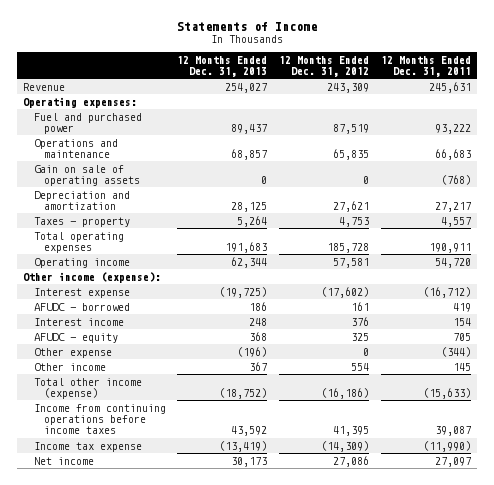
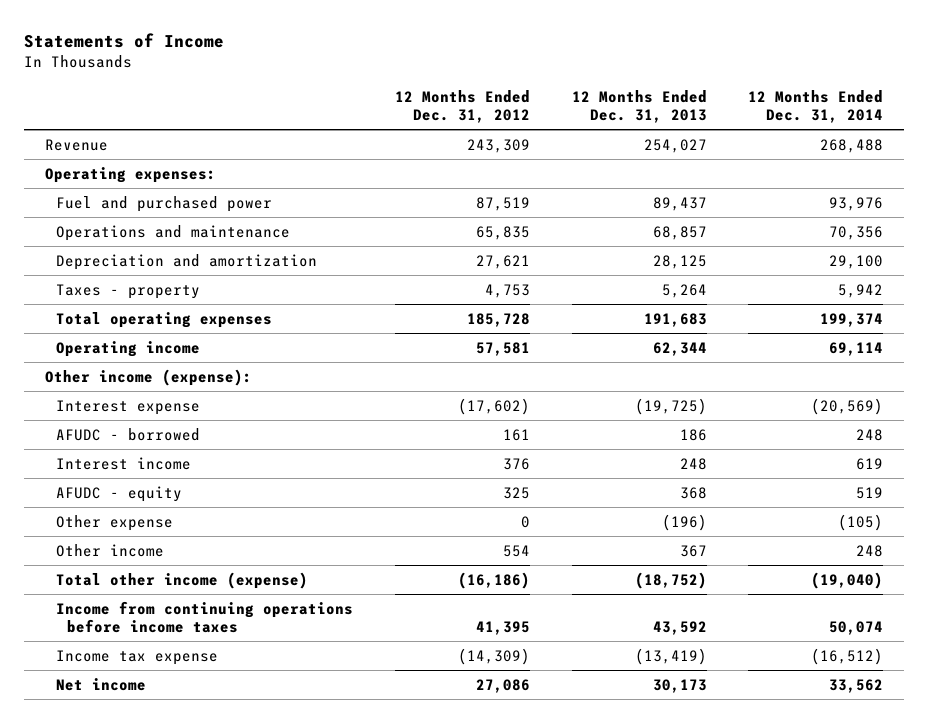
[380,55,471,78] 12 Months Ended Dec. 31, 2011 -> none
none -> [748,89,884,123] 12 Months Ended Dec. 31, 2014
[33,164,141,186] Gain on sale of operating assets -> none

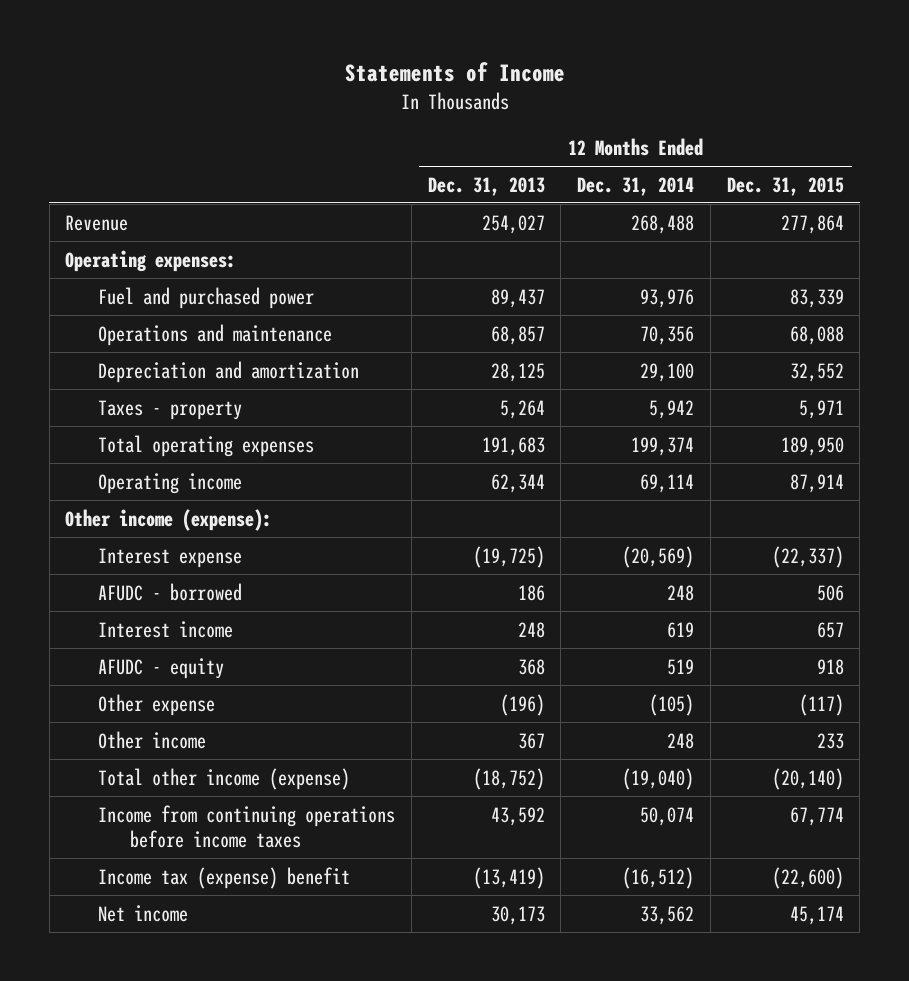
[394,89,530,123] 12 Months Ended Dec. 31, 2012 -> none
none -> [726,176,844,196] Dec. 31, 2015
[56,649,219,665] Income tax expense -> [97,866,350,889] Income tax (expense) benefit

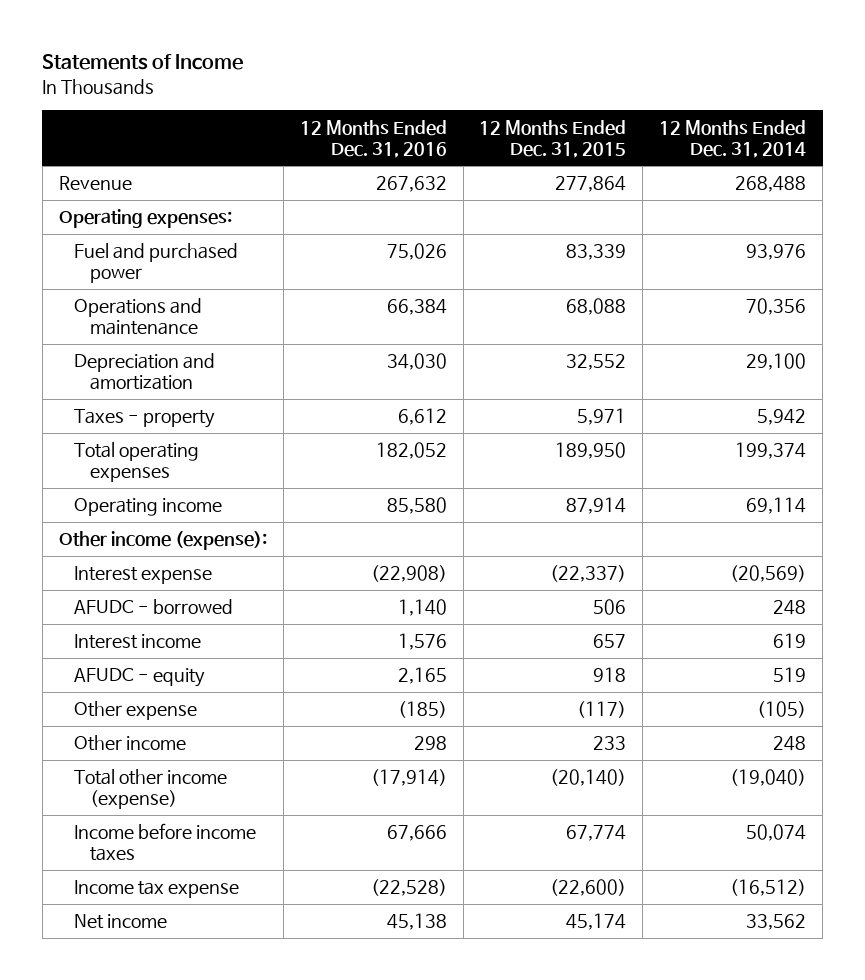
[427,176,545,196] Dec. 31, 2013 -> none
none -> [299,119,447,158] 12 Months Ended Dec. 31, 2016
[97,804,395,849] Income from continuing operations before income taxes -> [74,823,257,862] Income before income taxes
[97,866,350,889] Income tax (expense) benefit -> [74,880,240,899] Income tax expense

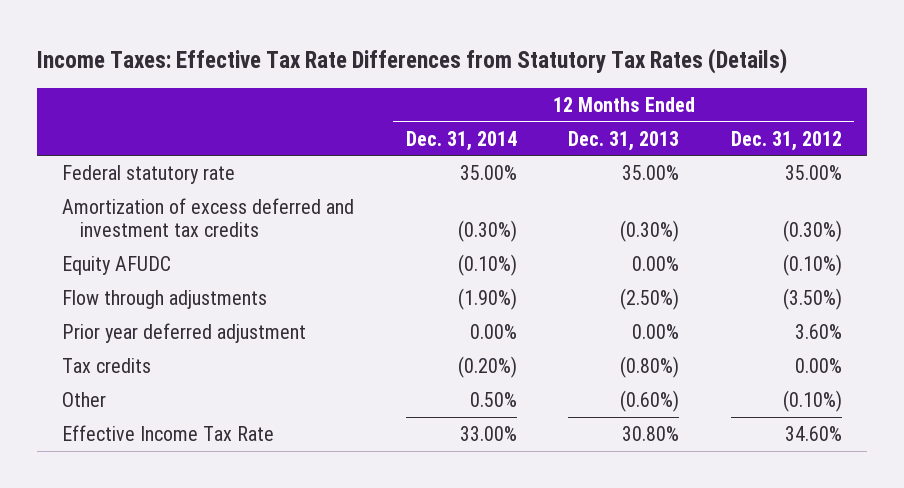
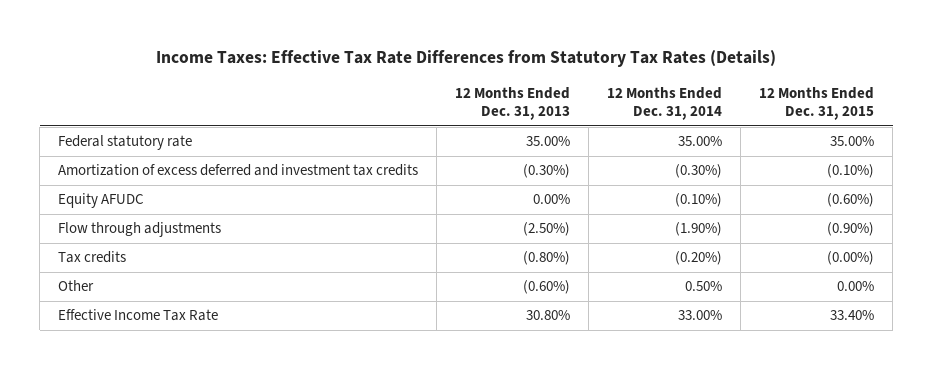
[730,130,842,151] Dec. 31, 2012 -> none
none -> [759,86,875,121] 12 Months Ended Dec. 31, 2015
[62,322,307,343] Prior year deferred adjustment -> none

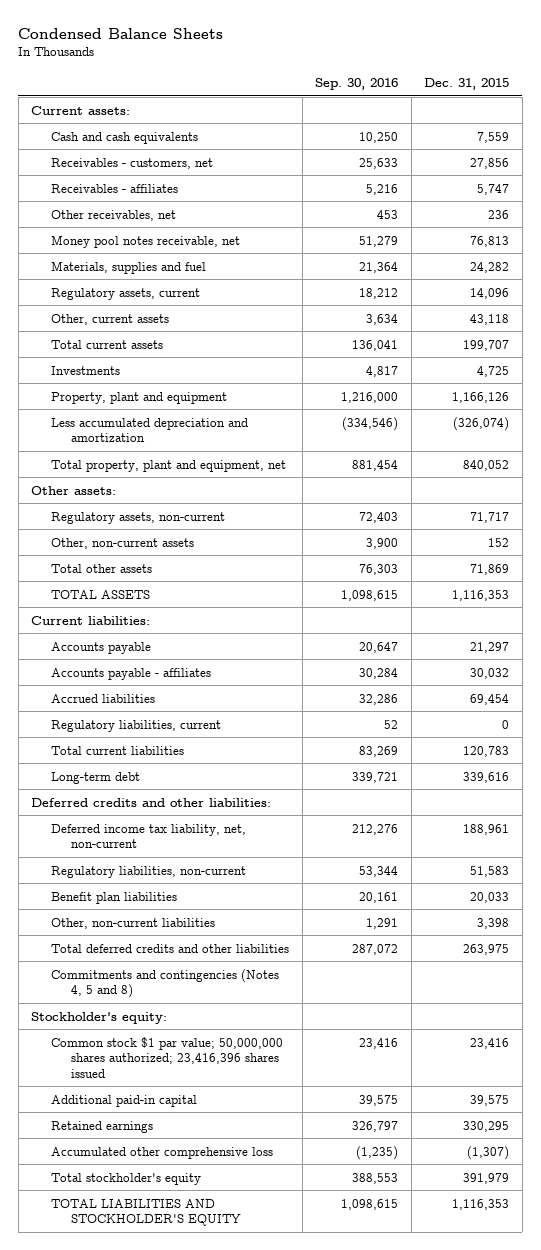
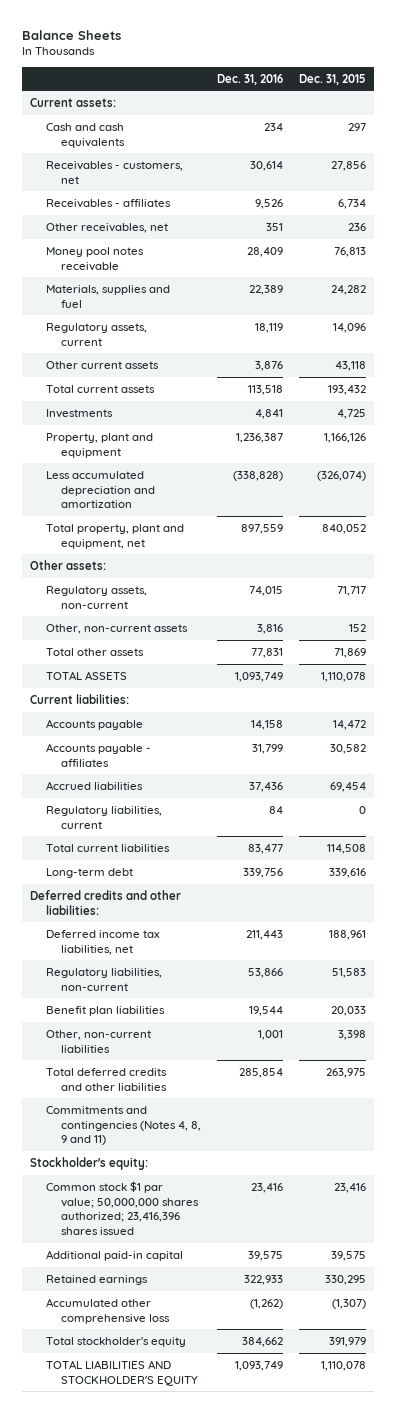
[18,27,224,39] Condensed Balance Sheets -> [22,29,122,40] Balance Sheets
[315,78,399,91] Sep. 30, 2016 -> none
none -> [216,73,283,85] Dec. 31, 2016
[477,131,510,143] 7,559 -> [347,122,366,131] 297
[477,183,510,195] 5,747 -> [337,198,366,209] 6,734
[50,234,240,248] Money pool notes receivable, net -> [45,246,144,271] Money pool notes receivable
[50,313,169,325] Other, current assets -> [45,360,159,369] Other current assets
[463,339,510,351] 199,707 -> [327,384,366,395] 193,432
[452,589,510,601] 1,116,353 -> [320,671,366,682] 1,110,078
[470,641,510,653] 21,297 -> [332,719,366,730] 14,472
[470,667,510,679] 30,032 -> [329,743,366,754] 30,582
[463,745,510,757] 120,783 -> [326,843,366,854] 114,508
[50,823,246,849] Deferred income tax liability, net, non-current -> [45,929,160,955] Deferred income tax liabilities, net
[50,968,279,999] Commitments and contingencies (Notes 4, 5 and 8) -> [45,1105,202,1146] Commitments and contingencies (Notes 4, 8, 9 and 11)
[452,1198,510,1210] 1,116,353 -> [320,1360,366,1371] 1,110,078

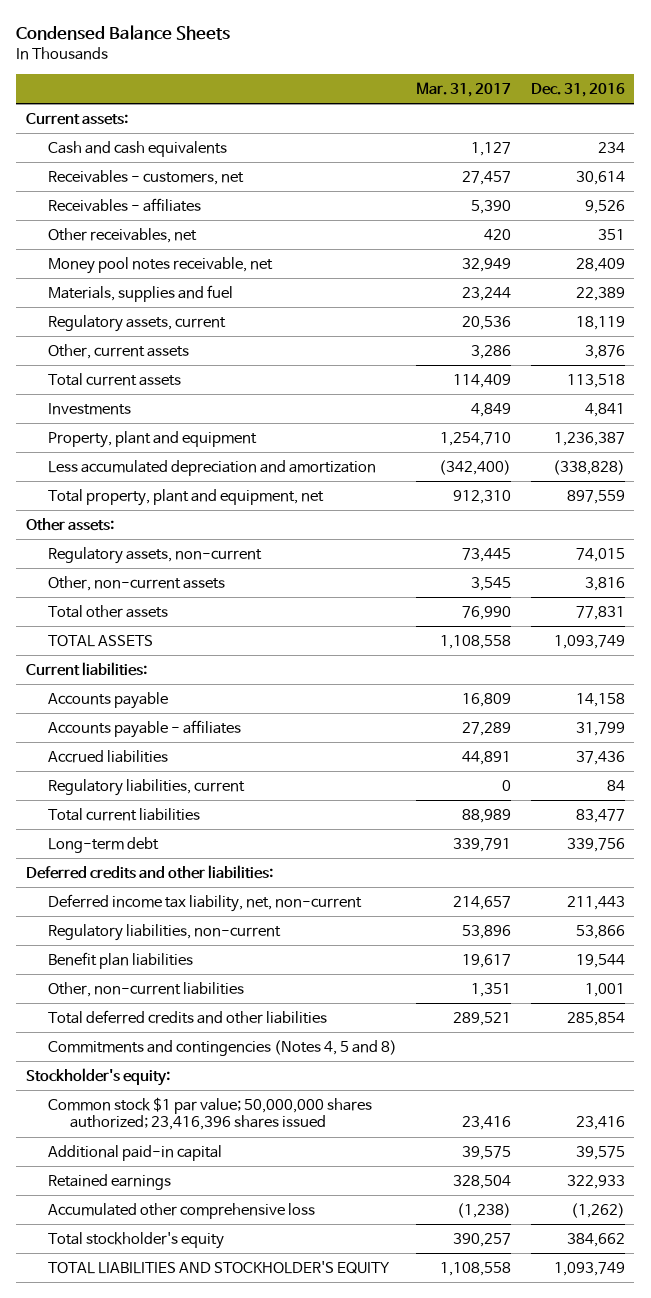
[22,29,122,40] Balance Sheets -> [16,25,231,41] Condensed Balance Sheets
[298,73,366,85] Dec. 31, 2015 -> none
none -> [416,82,512,98] Mar. 31, 2017
[45,246,144,271] Money pool notes receivable -> [48,256,274,274] Money pool notes receivable, net
[45,360,159,369] Other current assets -> [48,343,190,359] Other, current assets
[45,929,160,955] Deferred income tax liabilities, net -> [48,893,363,912] Deferred income tax liability, net, non-current
[45,1105,202,1146] Commitments and contingencies (Notes 4, 8, 9 and 11) -> [48,1039,398,1056] Commitments and contingencies (Notes 4, 5 and 8)

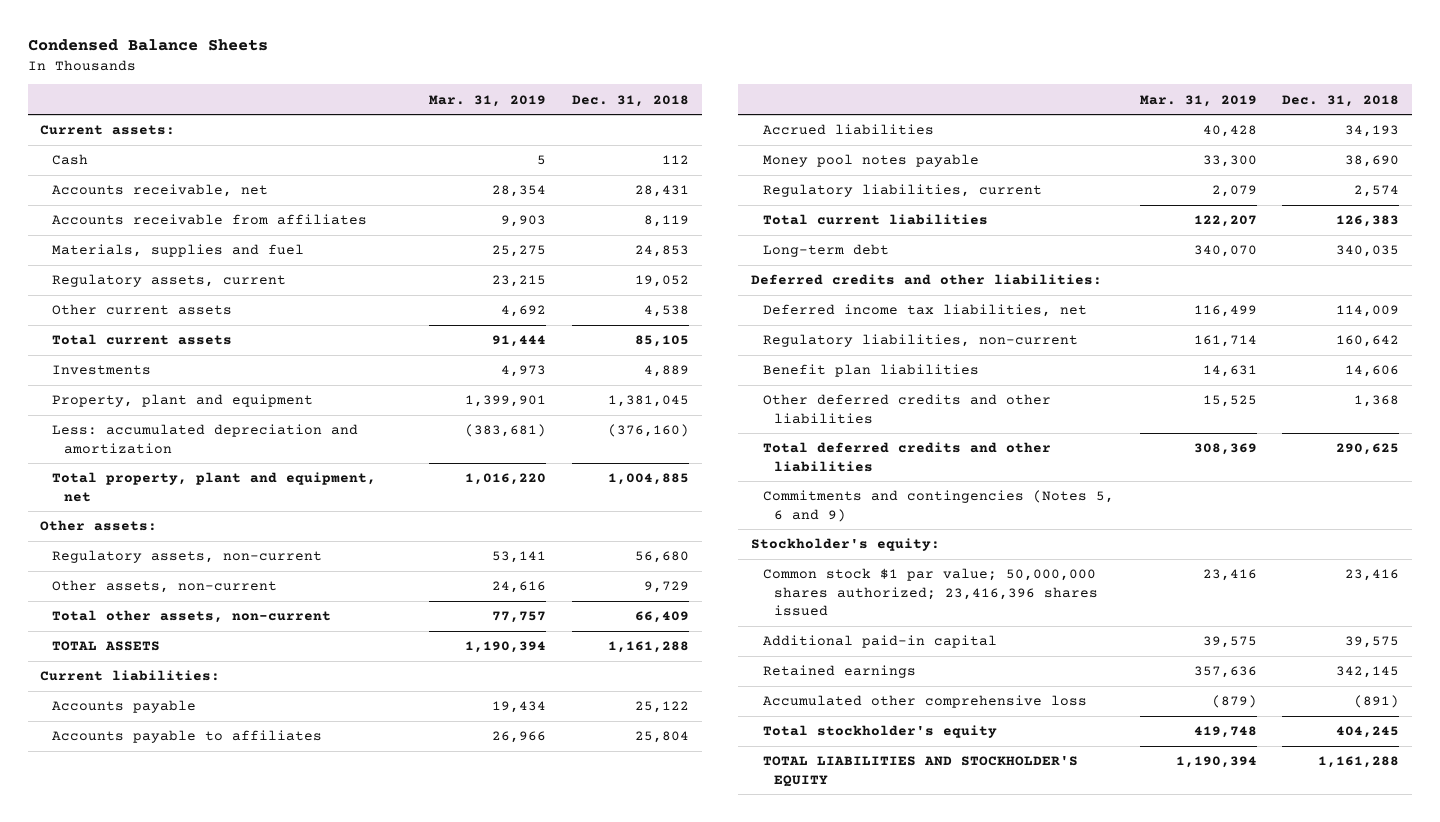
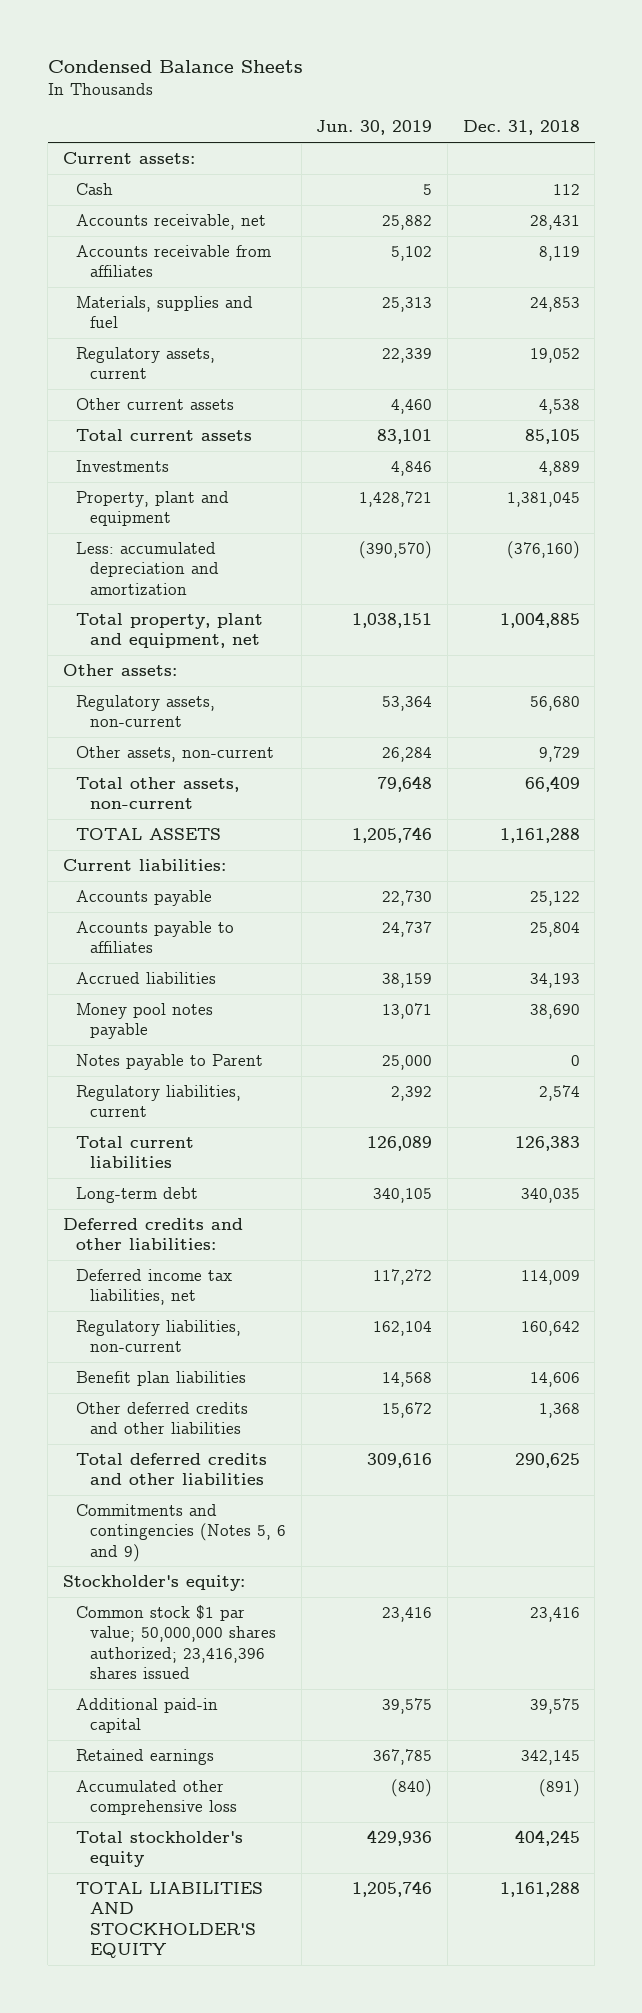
[428,94,546,107] Mar. 31, 2019 -> none
none -> [316,120,433,136] Jun. 30, 2019
none -> [76,1054,264,1071] Notes payable to Parent

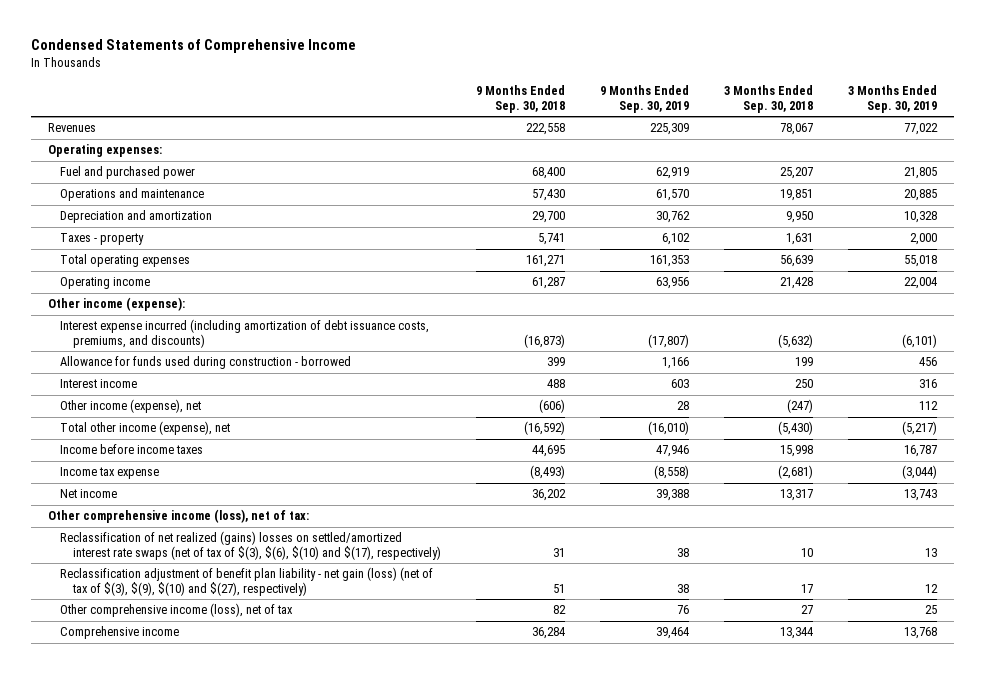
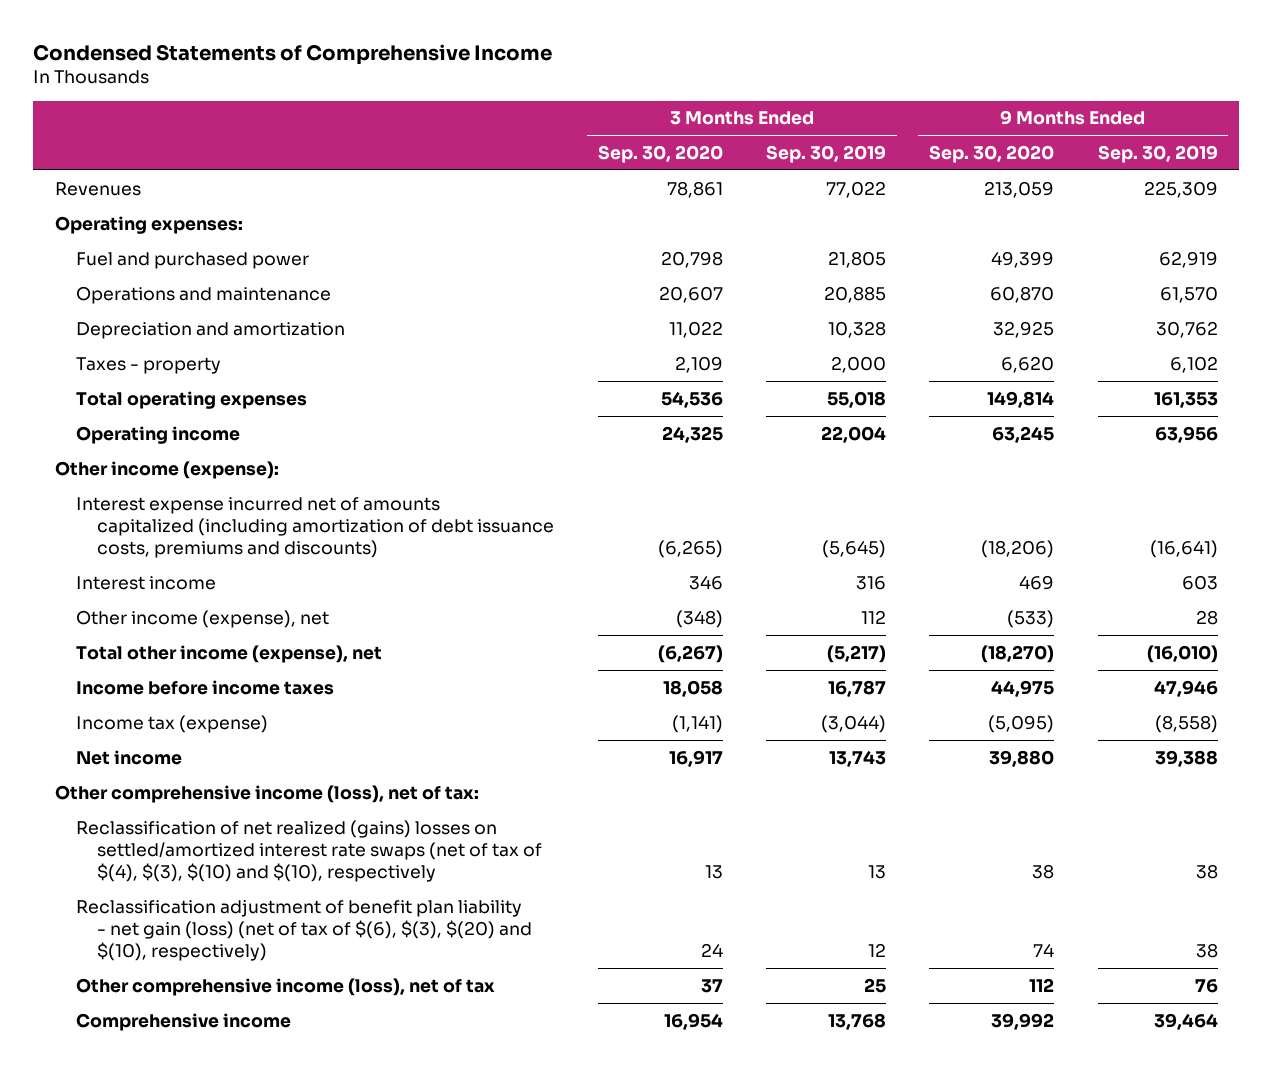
[475,85,565,114] 9 Months Ended Sep. 30, 2018 -> none
[723,85,813,114] 3 Months Ended Sep. 30, 2018 -> none
none -> [597,144,723,163] Sep. 30, 2020
none -> [929,144,1055,163] Sep. 30, 2020
[60,356,352,370] Allowance for funds used during construction - borrowed -> none
[60,319,430,349] Interest expense incurred (including amortization of debt issuance costs, premiums, and discounts) -> [75,496,555,558] Interest expense incurred net of amounts capitalized (including amortization of debt issuance costs, premiums and discounts)
[647,334,689,349] (17,807) -> [1149,539,1218,558] (16,641)
[901,334,937,349] (6,101) -> [821,539,886,558] (5,645)
[60,467,160,480] Income tax expense -> [75,714,268,733] Income tax (expense)
[60,531,441,561] Reclassification of net realized (gains) losses on settled/amortized interest rate swaps (net of tax of $(3), $(6), $(10) and $(17), respectively) -> [75,819,543,882] Reclassification of net realized (gains) losses on settled/amortized interest rate swaps (net of tax of $(4), $(3), $(10) and $(10), respectively
[60,567,434,597] Reclassification adjustment of benefit plan liability - net gain (loss) (net of tax of $(3), $(9), $(10) and $(27), respectively) -> [75,898,533,961] Reclassification adjustment of benefit plan liability - net gain (loss) (net of tax of $(6), $(3), $(20) and $(10), respectively)

